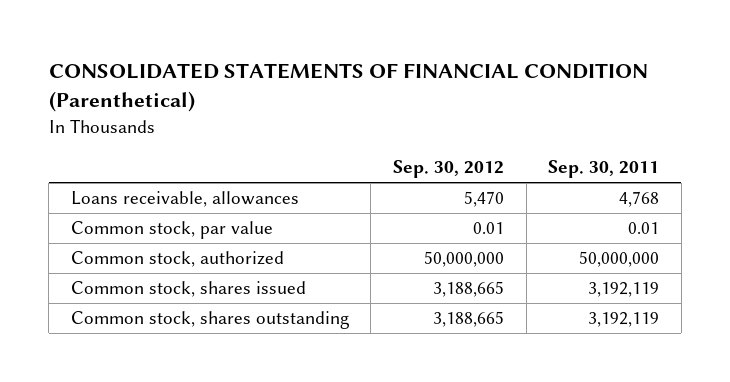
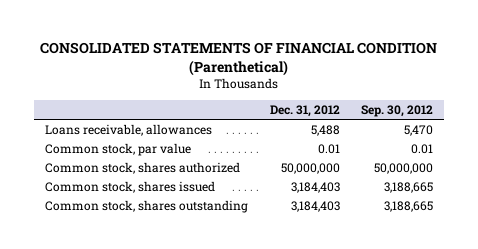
[548,160,660,179] Sep. 30, 2011 -> none
none -> [269,104,340,117] Dec. 31, 2012
[70,251,284,268] Common stock, authorized -> [45,161,241,174] Common stock, shares authorized

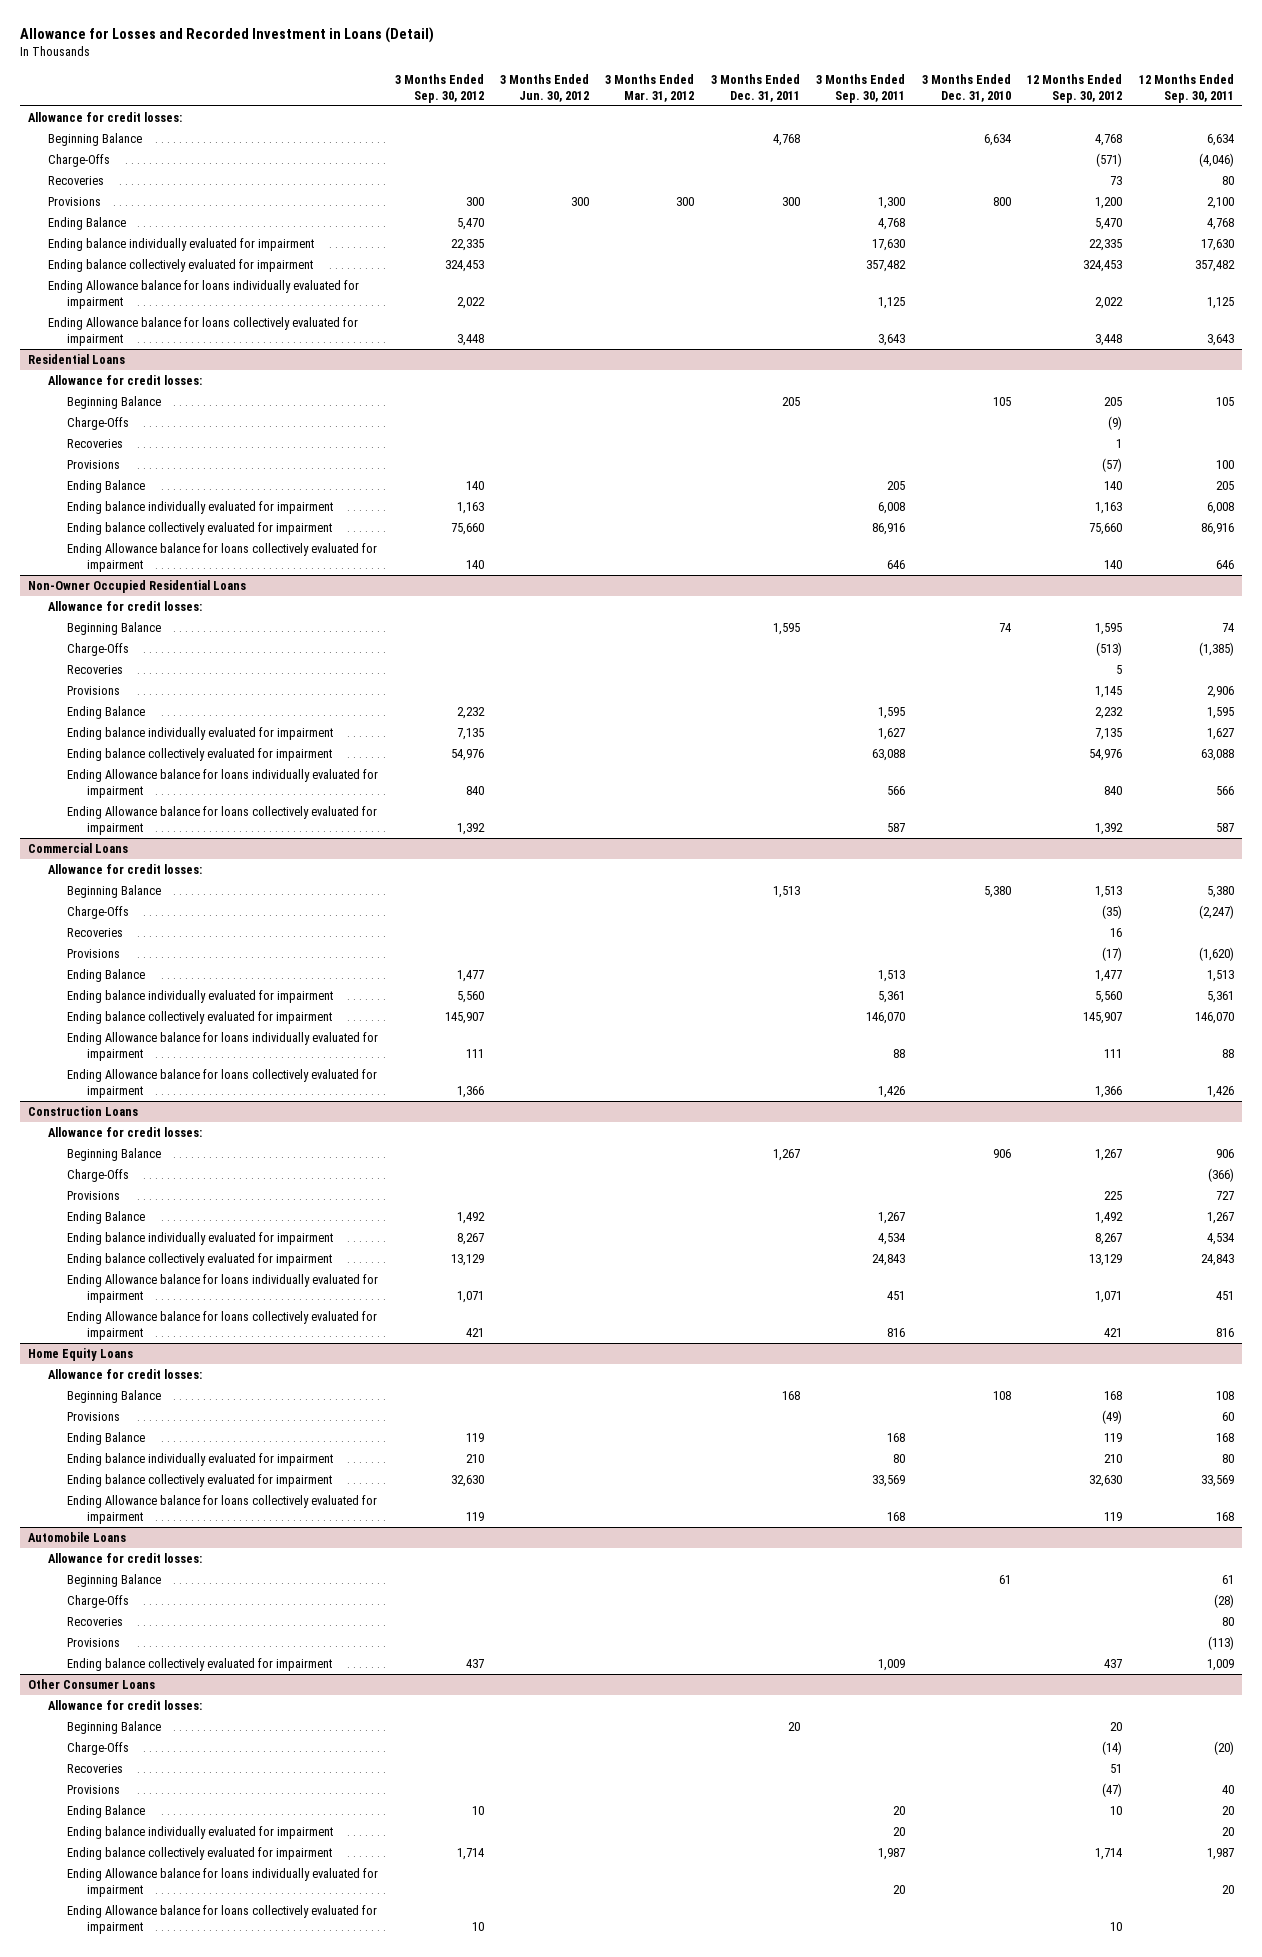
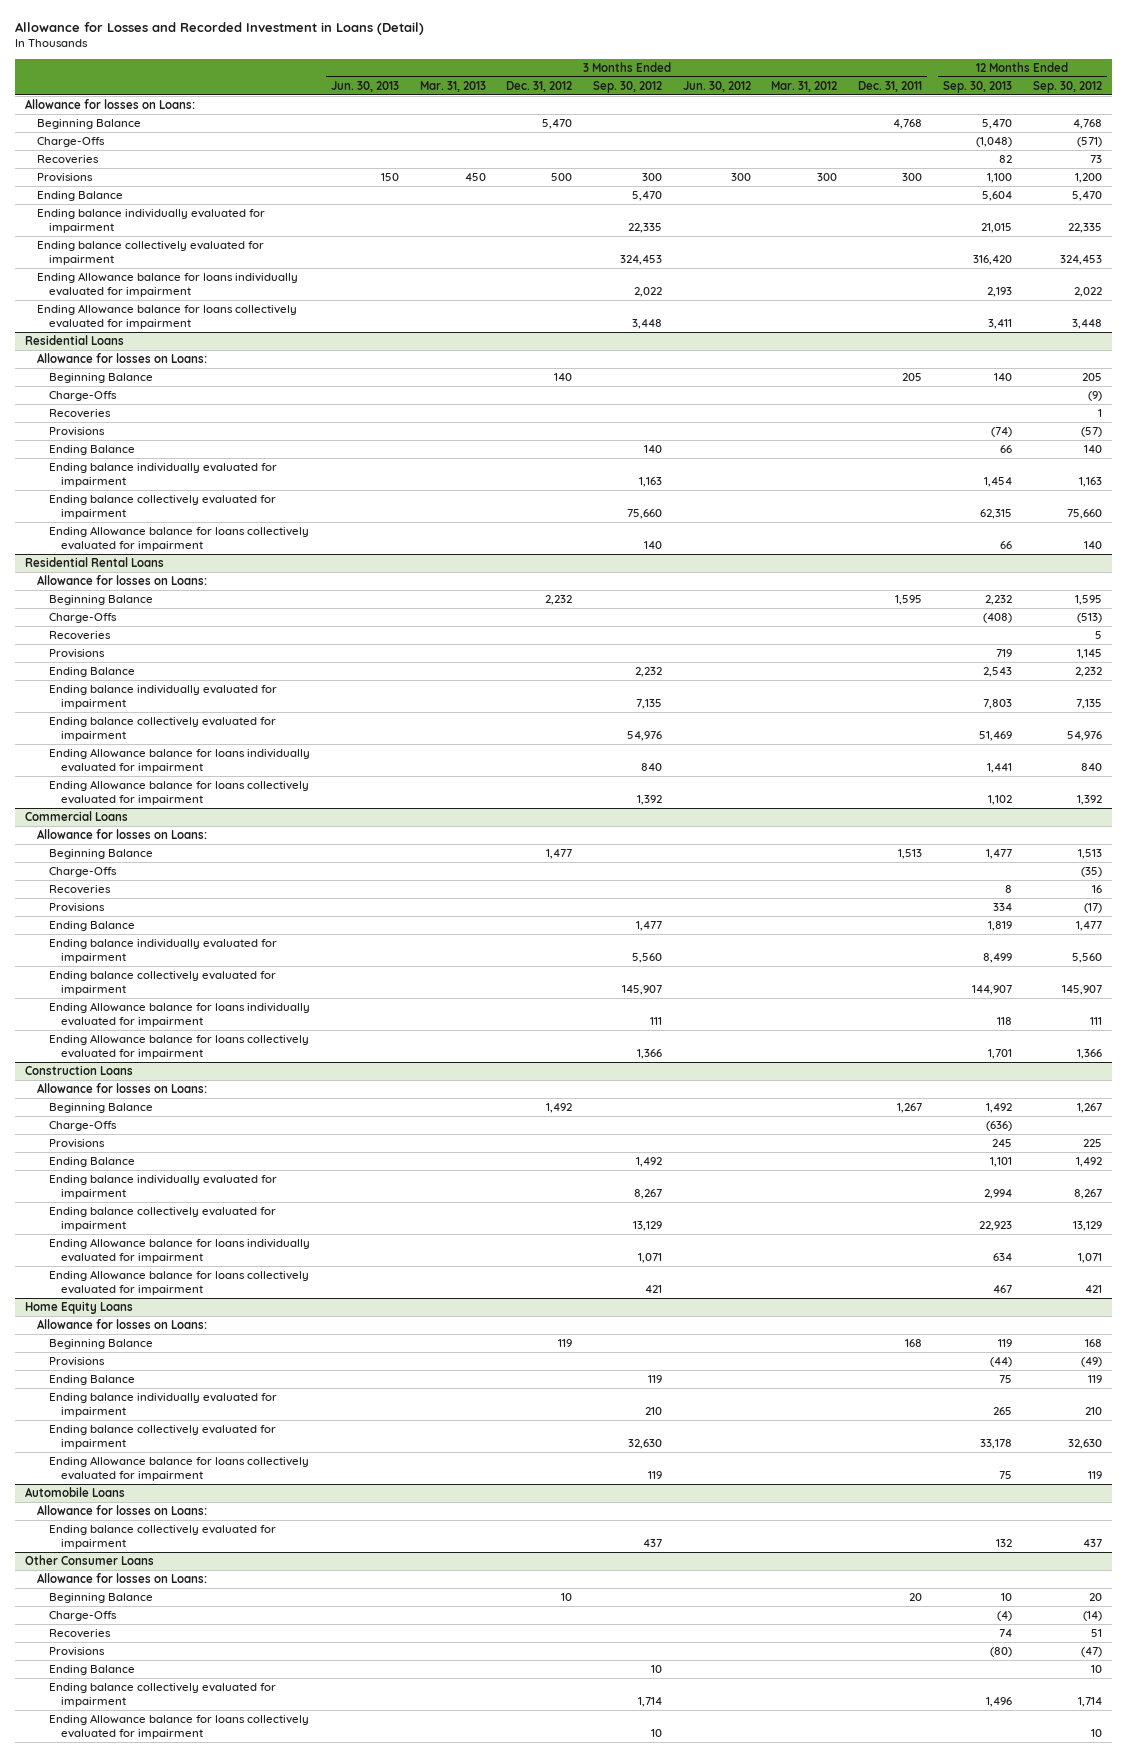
[816,73,906,103] 3 Months Ended Sep. 30, 2011 -> none
[921,73,1011,102] 3 Months Ended Dec. 31, 2010 -> none
[1138,73,1234,103] 12 Months Ended Sep. 30, 2011 -> none
none -> [330,80,399,92] Jun. 30, 2013
none -> [419,80,486,92] Mar. 31, 2013
none -> [506,80,573,92] Dec. 31, 2012
none -> [942,80,1012,93] Sep. 30, 2013
[28,112,183,123] Allowance for credit losses: -> [24,99,195,110] Allowance for losses on Loans:
[47,375,202,386] Allowance for credit losses: -> [37,353,208,364] Allowance for losses on Loans:
[28,580,247,594] Non-Owner Occupied Residential Loans -> none
none -> [24,557,164,568] Residential Rental Loans
[47,601,202,612] Allowance for credit losses: -> [37,575,208,586] Allowance for losses on Loans:
[47,864,202,875] Allowance for credit losses: -> [37,829,208,840] Allowance for losses on Loans:
[47,1127,202,1138] Allowance for credit losses: -> [37,1083,208,1094] Allowance for losses on Loans:
[47,1369,202,1380] Allowance for credit losses: -> [37,1319,208,1330] Allowance for losses on Loans:
[67,1574,162,1588] Beginning Balance -> none
[67,1595,130,1609] Charge-Offs -> none
[67,1617,124,1627] Recoveries -> none
[67,1638,121,1648] Provisions -> none
[47,1553,202,1564] Allowance for credit losses: -> [37,1505,208,1516] Allowance for losses on Loans:
[47,1700,202,1711] Allowance for credit losses: -> [37,1573,208,1584] Allowance for losses on Loans:
[67,1826,334,1840] Ending balance individually evaluated for impairment -> none
[67,1868,379,1897] Ending Allowance balance for loans individually evaluated for impairment -> none

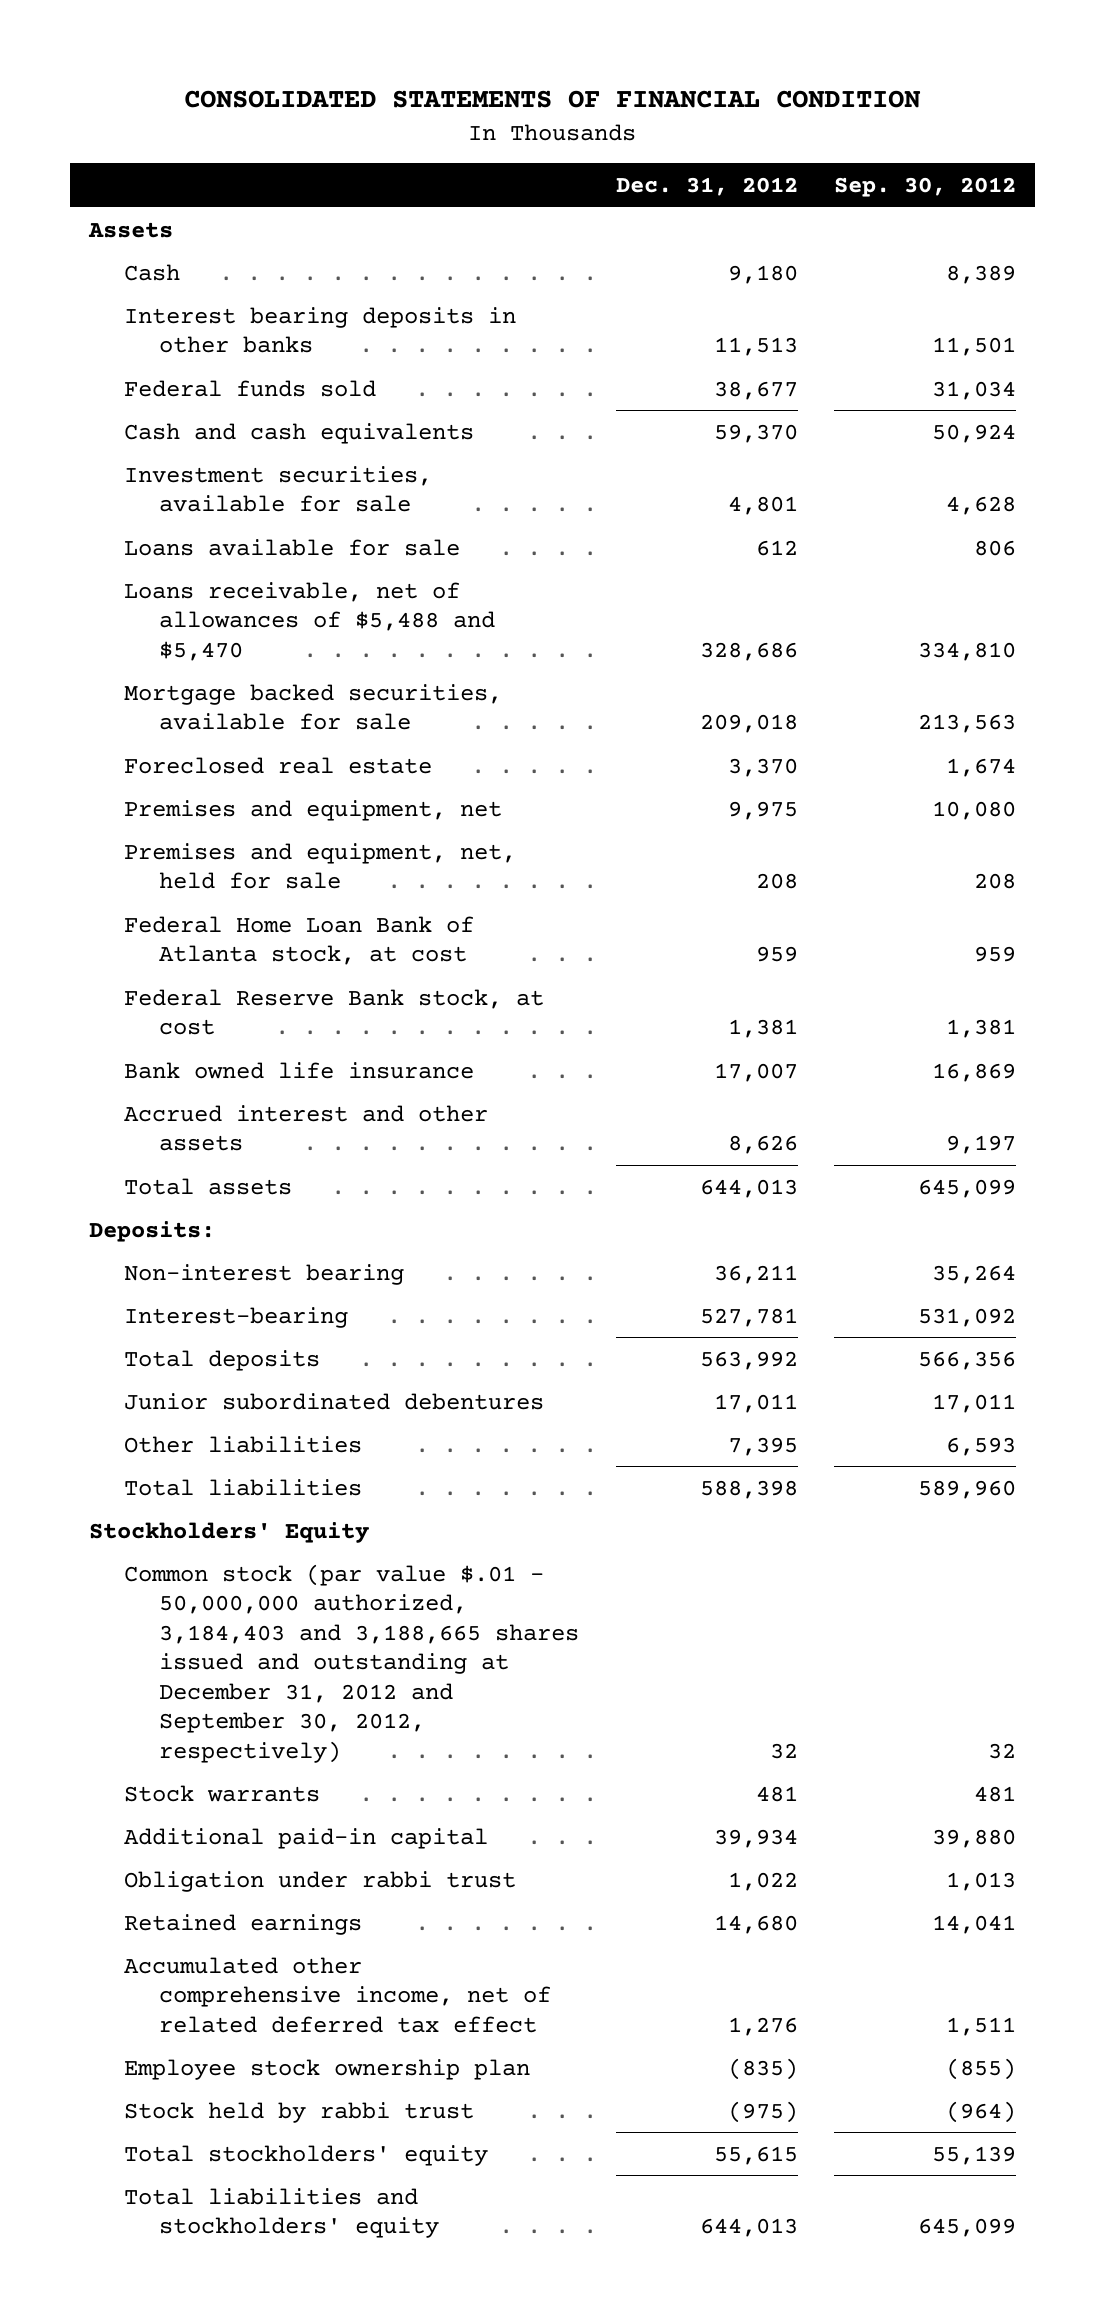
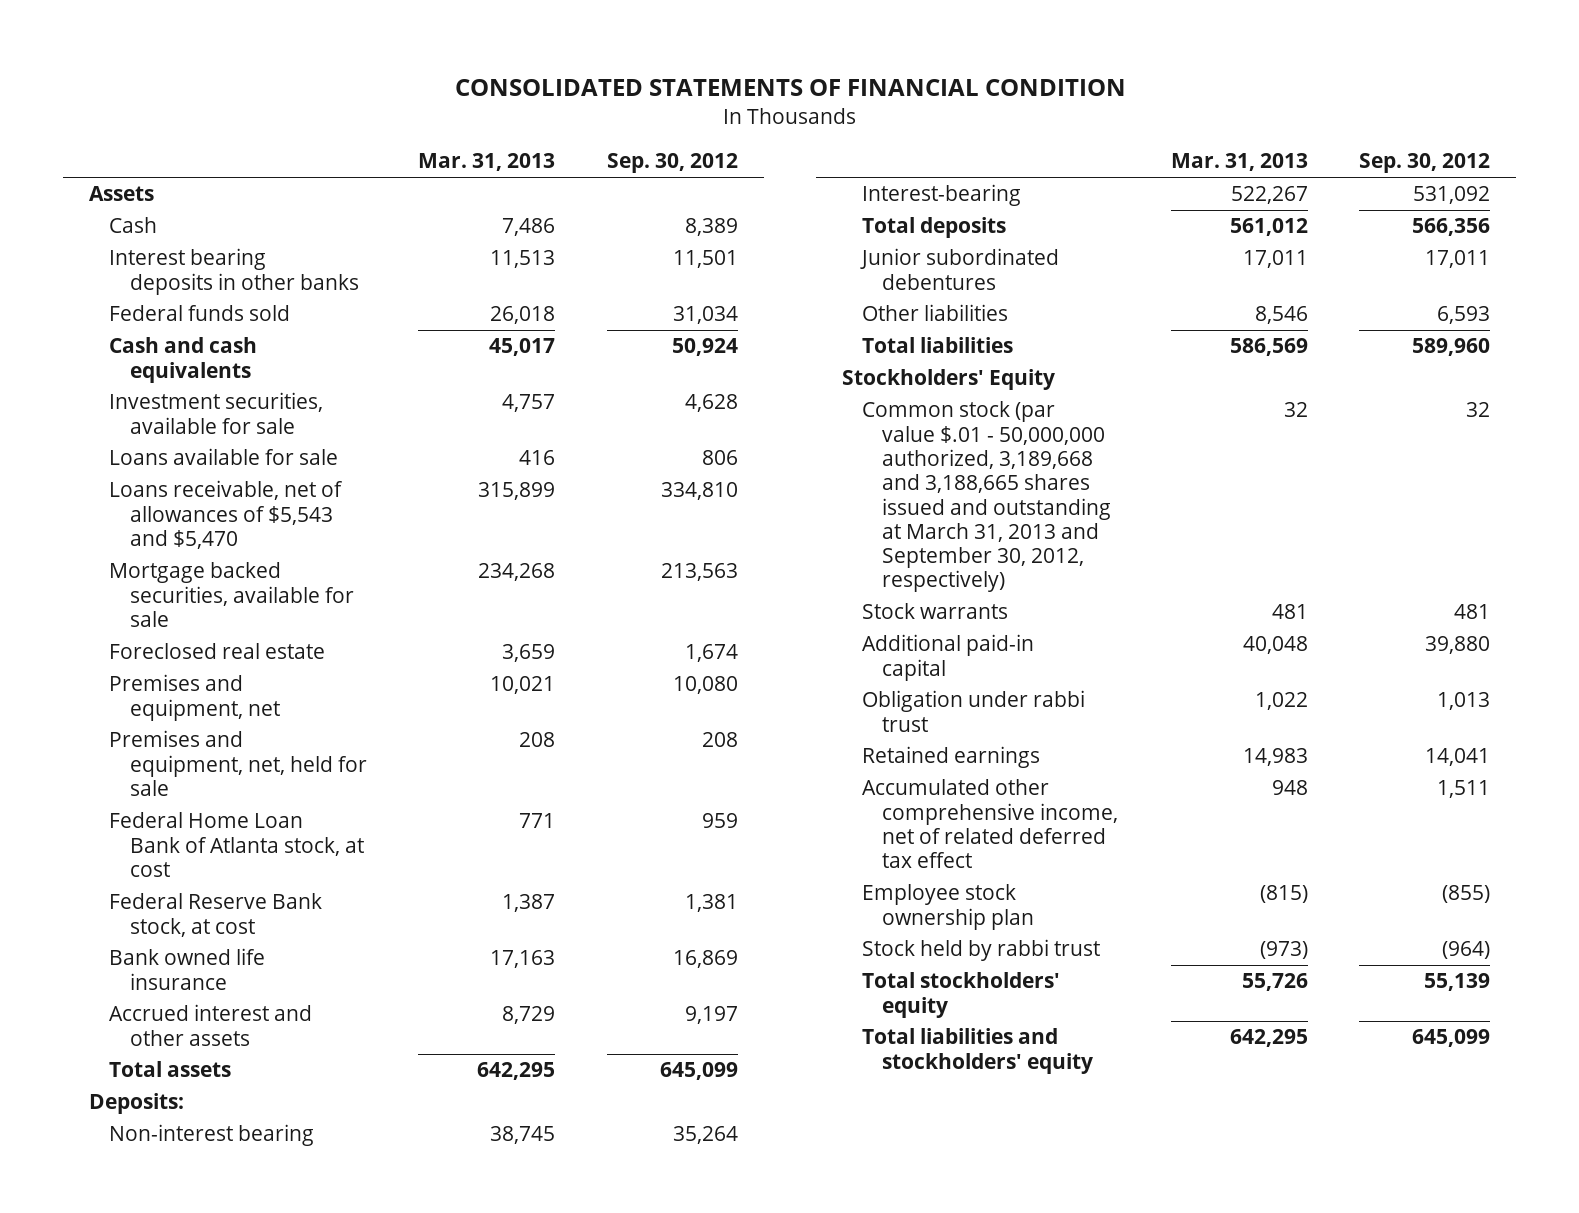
[615,177,798,197] Dec. 31, 2012 -> none
none -> [418,153,556,172] Mar. 31, 2013
[123,581,495,661] Loans receivable, net of allowances of $5,488 and $5,470 -> [109,480,344,550] Loans receivable, net of allowances of $5,543 and $5,470
[123,1563,579,1763] Common stock (par value $.01 - 50,000,000 authorized, 3,184,403 and 3,188,665 shares issued and outstanding at December 31, 2012 and September 30, 2012, respectively) -> [861,401,1112,593] Common stock (par value $.01 - 50,000,000 authorized, 3,189,668 and 3,188,665 shares issued and outstanding at March 31, 2013 and September 30, 2012, respectively)

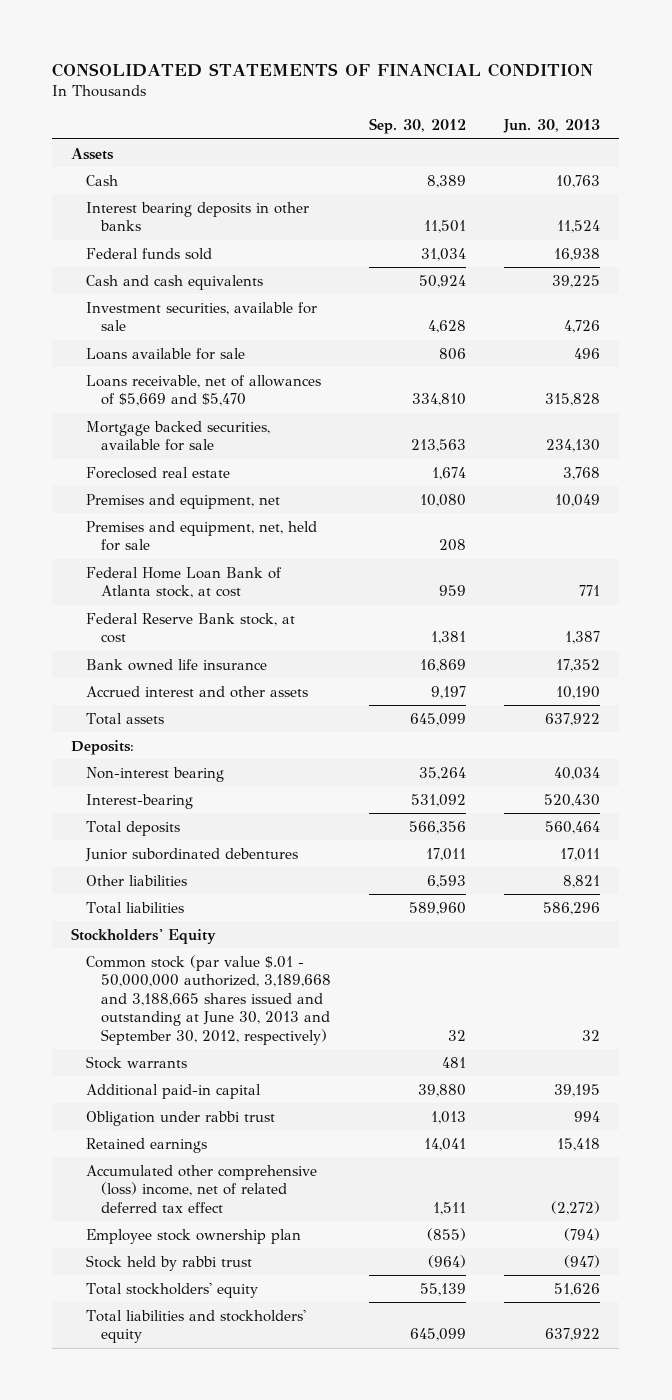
[418,153,556,172] Mar. 31, 2013 -> none
none -> [503,119,601,134] Jun. 30, 2013
[109,480,344,550] Loans receivable, net of allowances of $5,543 and $5,470 -> [85,374,321,407] Loans receivable, net of allowances of $5,669 and $5,470
[861,401,1112,593] Common stock (par value $.01 - 50,000,000 authorized, 3,189,668 and 3,188,665 shares issued and outstanding at March 31, 2013 and September 30, 2012, respectively) -> [85,954,331,1045] Common stock (par value $.01 - 50,000,000 authorized, 3,189,668 and 3,188,665 shares issued and outstanding at June 30, 2013 and September 30, 2012, respectively)
[861,779,1119,869] Accumulated other comprehensive income, net of related deferred tax effect -> [85,1164,317,1213] Accumulated other comprehensive (loss) income, net of related deferred tax effect

